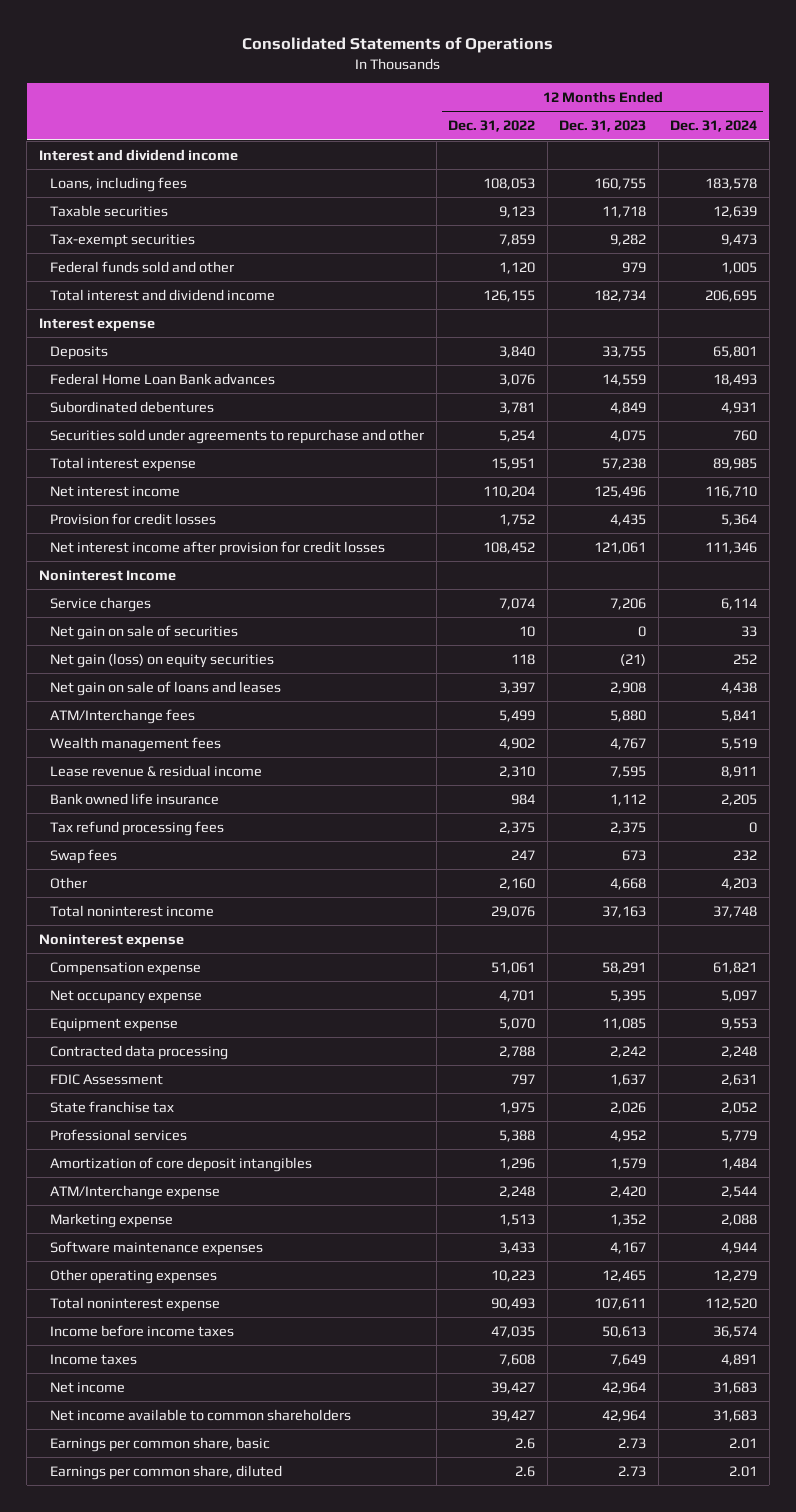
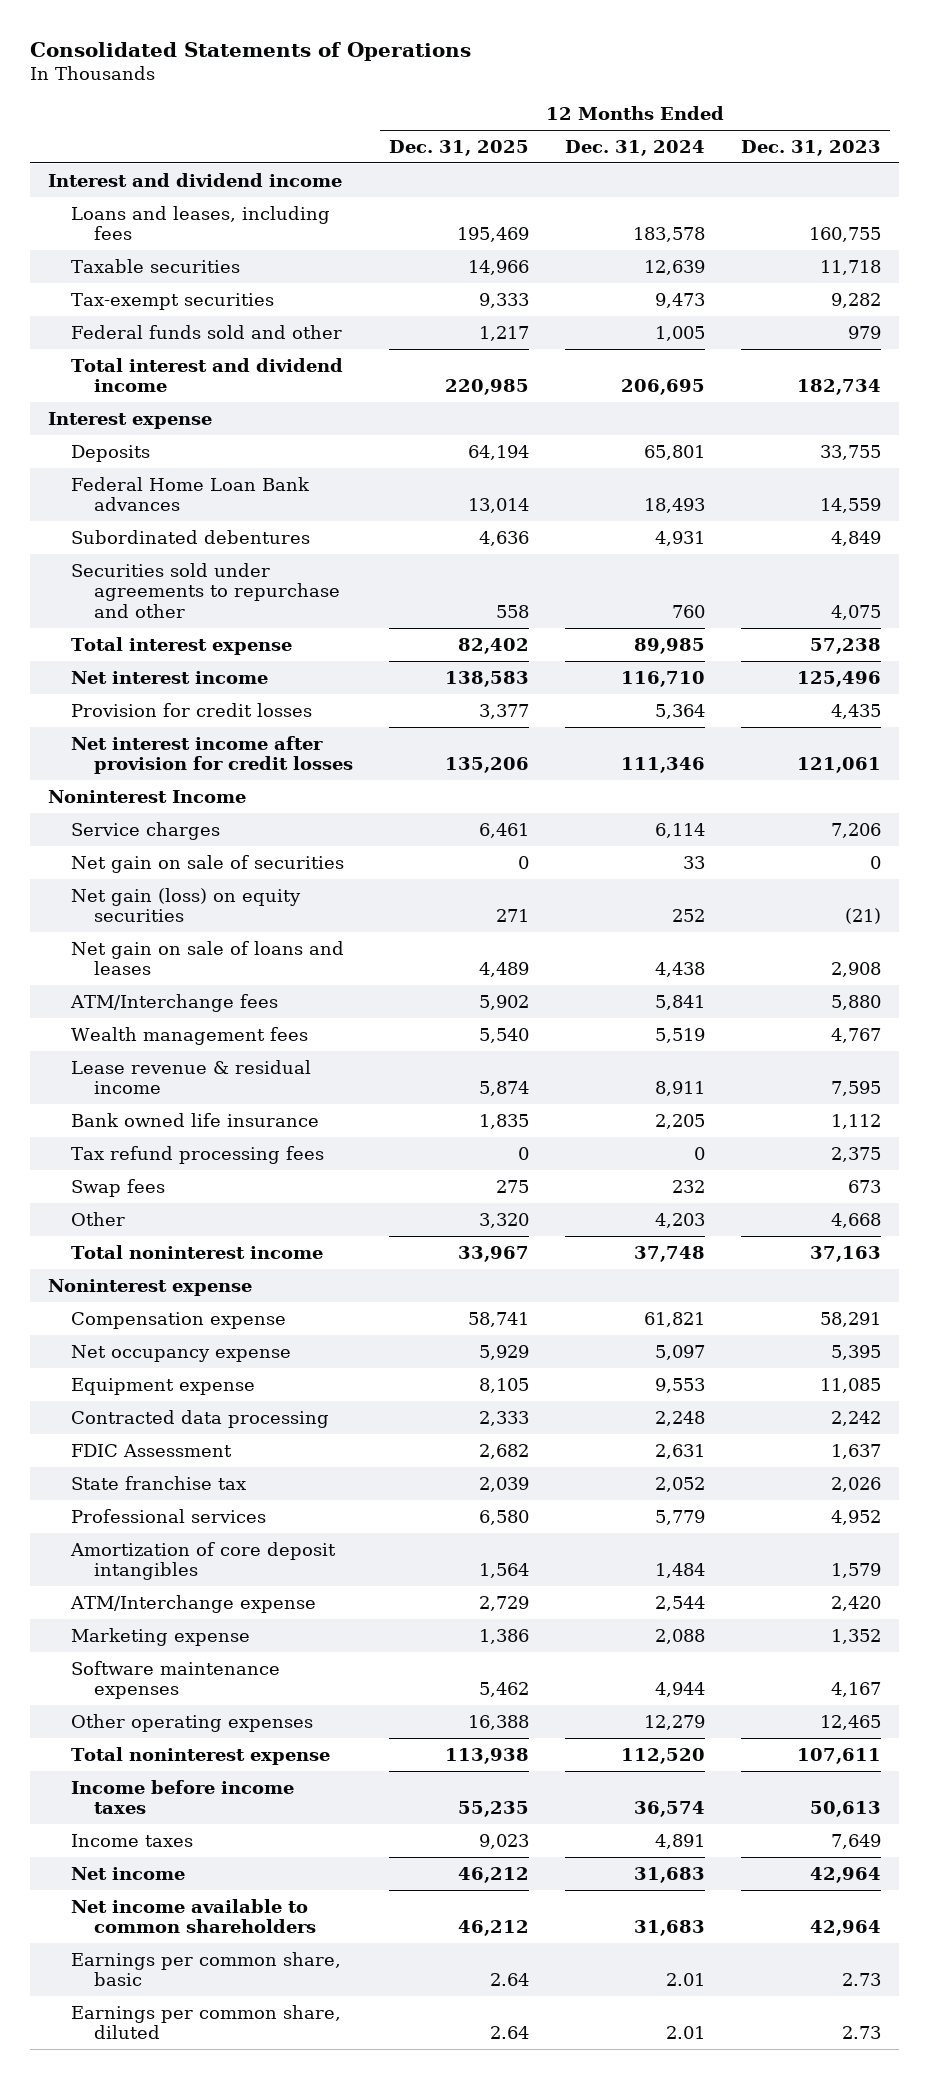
[448,120,536,133] Dec. 31, 2022 -> none
none -> [388,139,529,156] Dec. 31, 2025
[50,176,188,192] Loans, including fees -> [70,205,330,241] Loans and leases, including fees

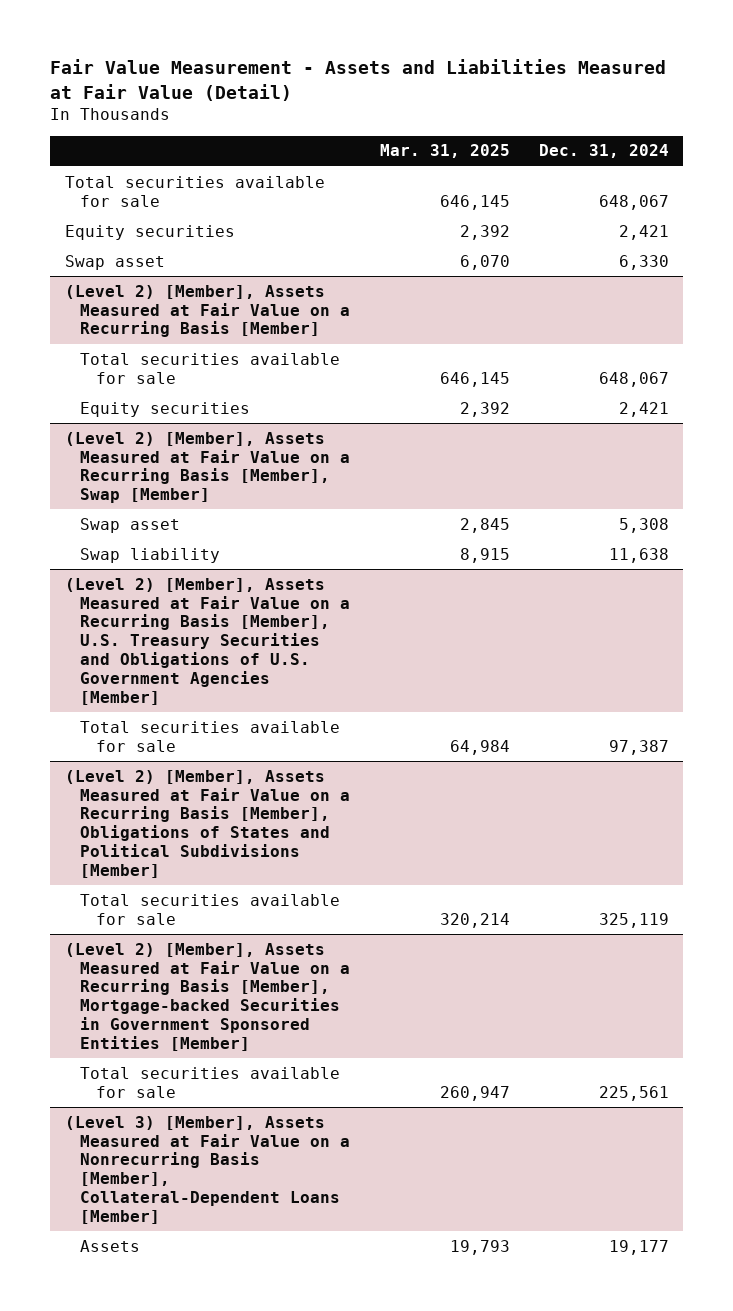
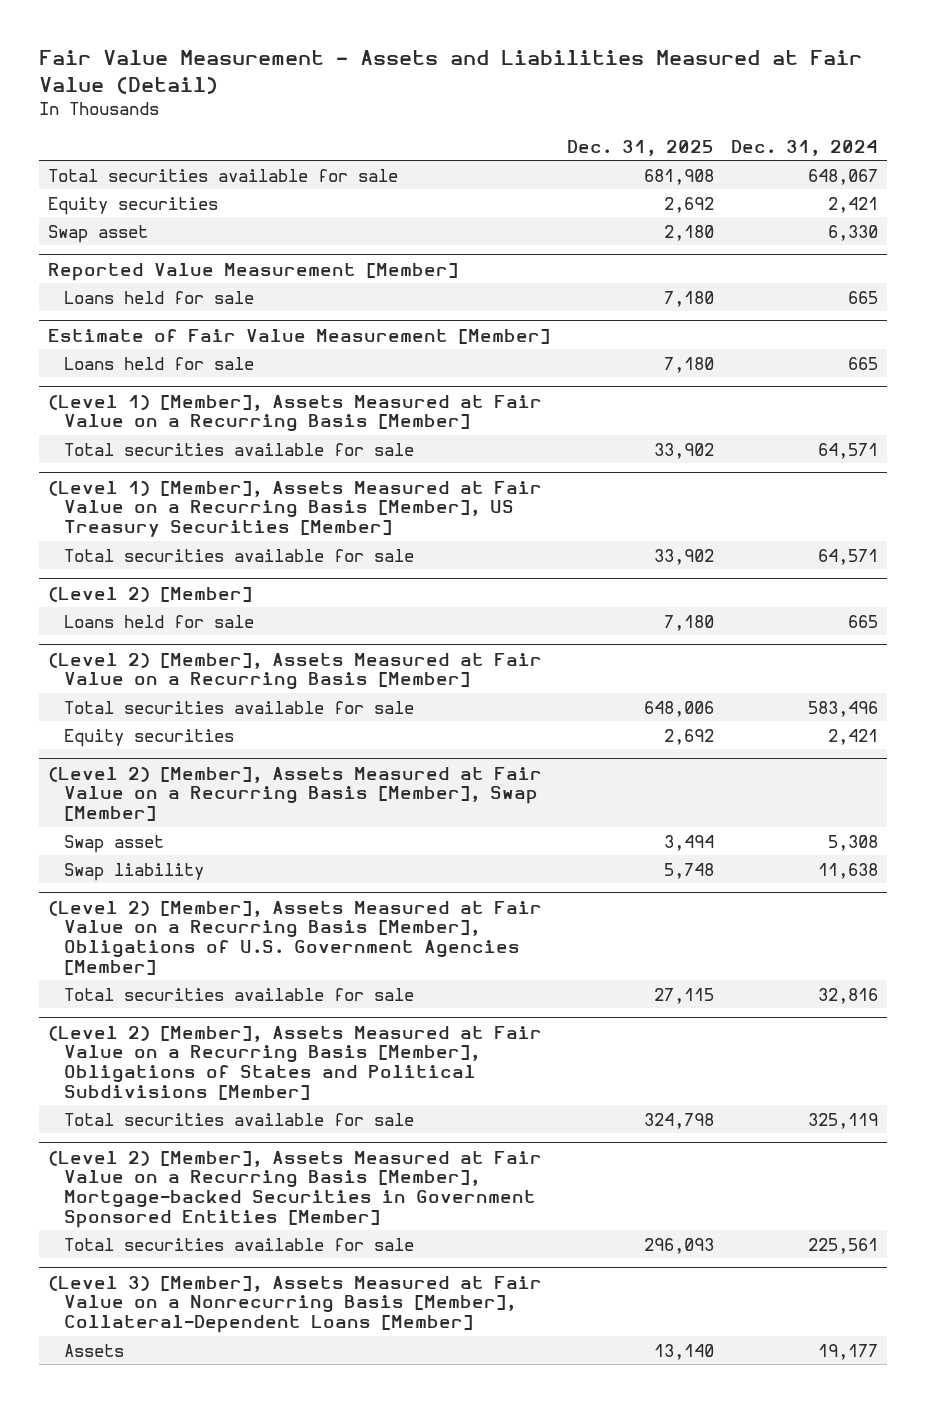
[379,144,510,159] Mar. 31, 2025 -> none
none -> [566,139,714,156] Dec. 31, 2025
none -> [47,262,458,281] Reported Value Measurement [Member]
none -> [64,290,255,304] Loans held for sale
none -> [47,328,550,344] Estimate of Fair Value Measurement [Member]
none -> [64,356,255,370] Loans held for sale
none -> [47,394,542,433] (Level 1) [Member], Assets Measured at Fair Value on a Recurring Basis [Member]
none -> [64,442,415,456] Total securities available for sale
none -> [47,480,542,537] (Level 1) [Member], Assets Measured at Fair Value on a Recurring Basis [Member], US Treasury Securities [Member]
none -> [64,548,415,562] Total securities available for sale
none -> [47,586,252,602] (Level 2) [Member]
none -> [64,614,255,628] Loans held for sale
[598,371,669,387] 648,067 -> [808,700,879,717] 583,496
[64,577,351,705] (Level 2) [Member], Assets Measured at Fair Value on a Recurring Basis [Member], U.S. Treasury Securities and Obligations of U.S. Government Agencies [Member] -> [47,900,542,975] (Level 2) [Member], Assets Measured at Fair Value on a Recurring Basis [Member], Obligations of U.S. Government Agencies [Member]
[608,739,669,755] 97,387 -> [818,987,879,1004] 32,816

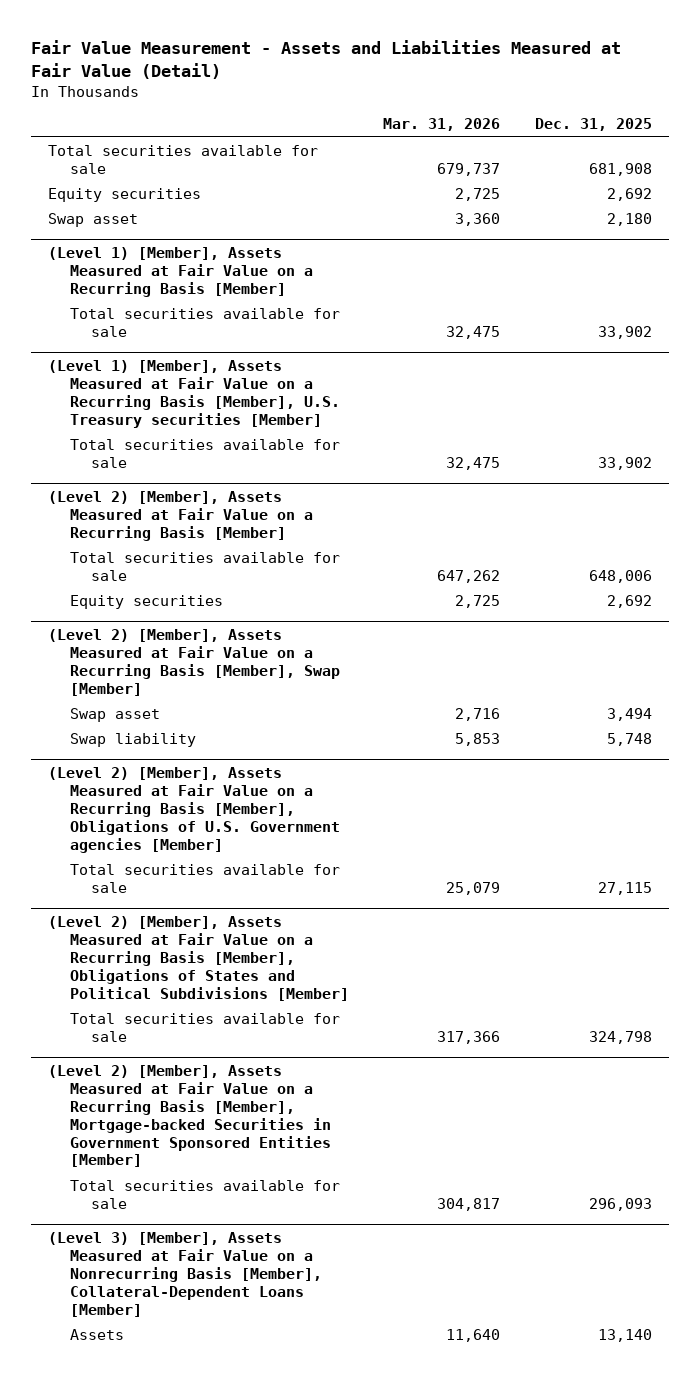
[731,139,879,156] Dec. 31, 2024 -> none
none -> [383,118,501,132] Mar. 31, 2026
[47,262,458,281] Reported Value Measurement [Member] -> none
[64,290,255,304] Loans held for sale -> none
[47,328,550,344] Estimate of Fair Value Measurement [Member] -> none
[64,356,255,370] Loans held for sale -> none
[47,480,542,537] (Level 1) [Member], Assets Measured at Fair Value on a Recurring Basis [Member], US Treasury Securities [Member] -> [48,359,340,428] (Level 1) [Member], Assets Measured at Fair Value on a Recurring Basis [Member], U.S. Treasury securities [Member]
[47,586,252,602] (Level 2) [Member] -> none
[64,614,255,628] Loans held for sale -> none
[47,900,542,975] (Level 2) [Member], Assets Measured at Fair Value on a Recurring Basis [Member], Obligations of U.S. Government Agencies [Member] -> [48,766,340,853] (Level 2) [Member], Assets Measured at Fair Value on a Recurring Basis [Member], Obligations of U.S. Government agencies [Member]

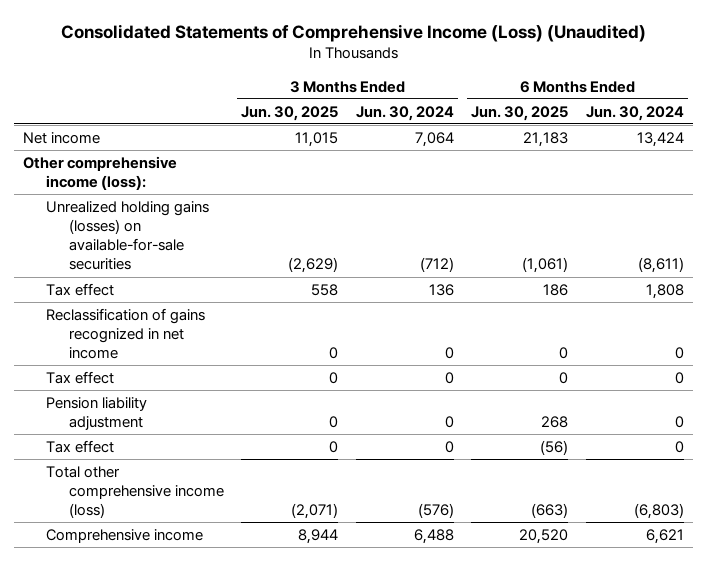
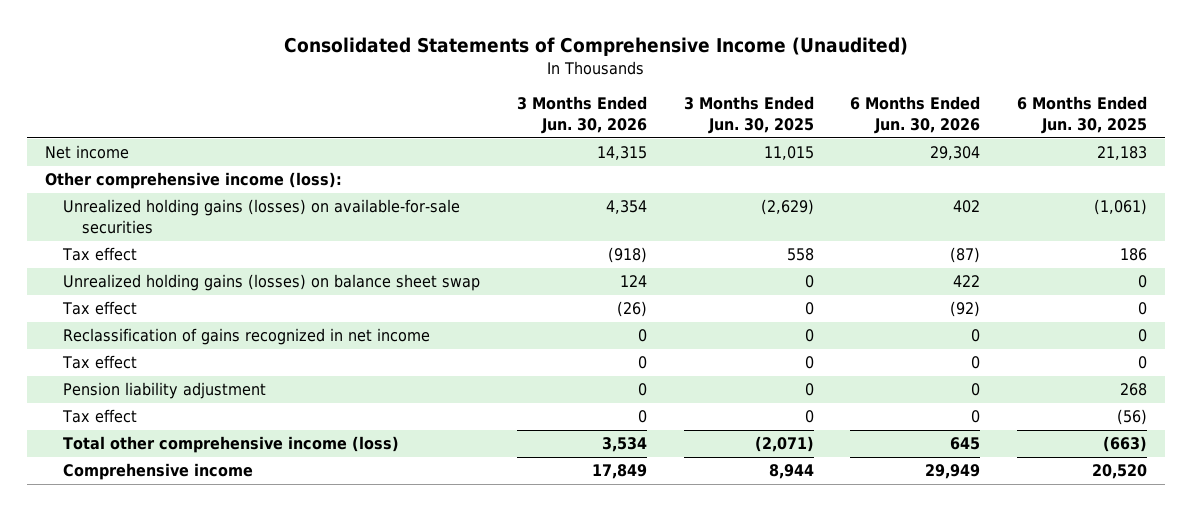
[60,23,646,42] Consolidated Statements of Comprehensive Income (Loss) (Unaudited) -> [284,37,909,57] Consolidated Statements of Comprehensive Income (Unaudited)
[355,105,454,121] Jun. 30, 2024 -> none
[586,105,685,121] Jun. 30, 2024 -> none
none -> [517,96,648,135] 3 Months Ended Jun. 30, 2026
none -> [850,96,981,135] 6 Months Ended Jun. 30, 2026
none -> [63,274,481,292] Unrealized holding gains (losses) on balance sheet swap
none -> [62,301,138,316] Tax effect

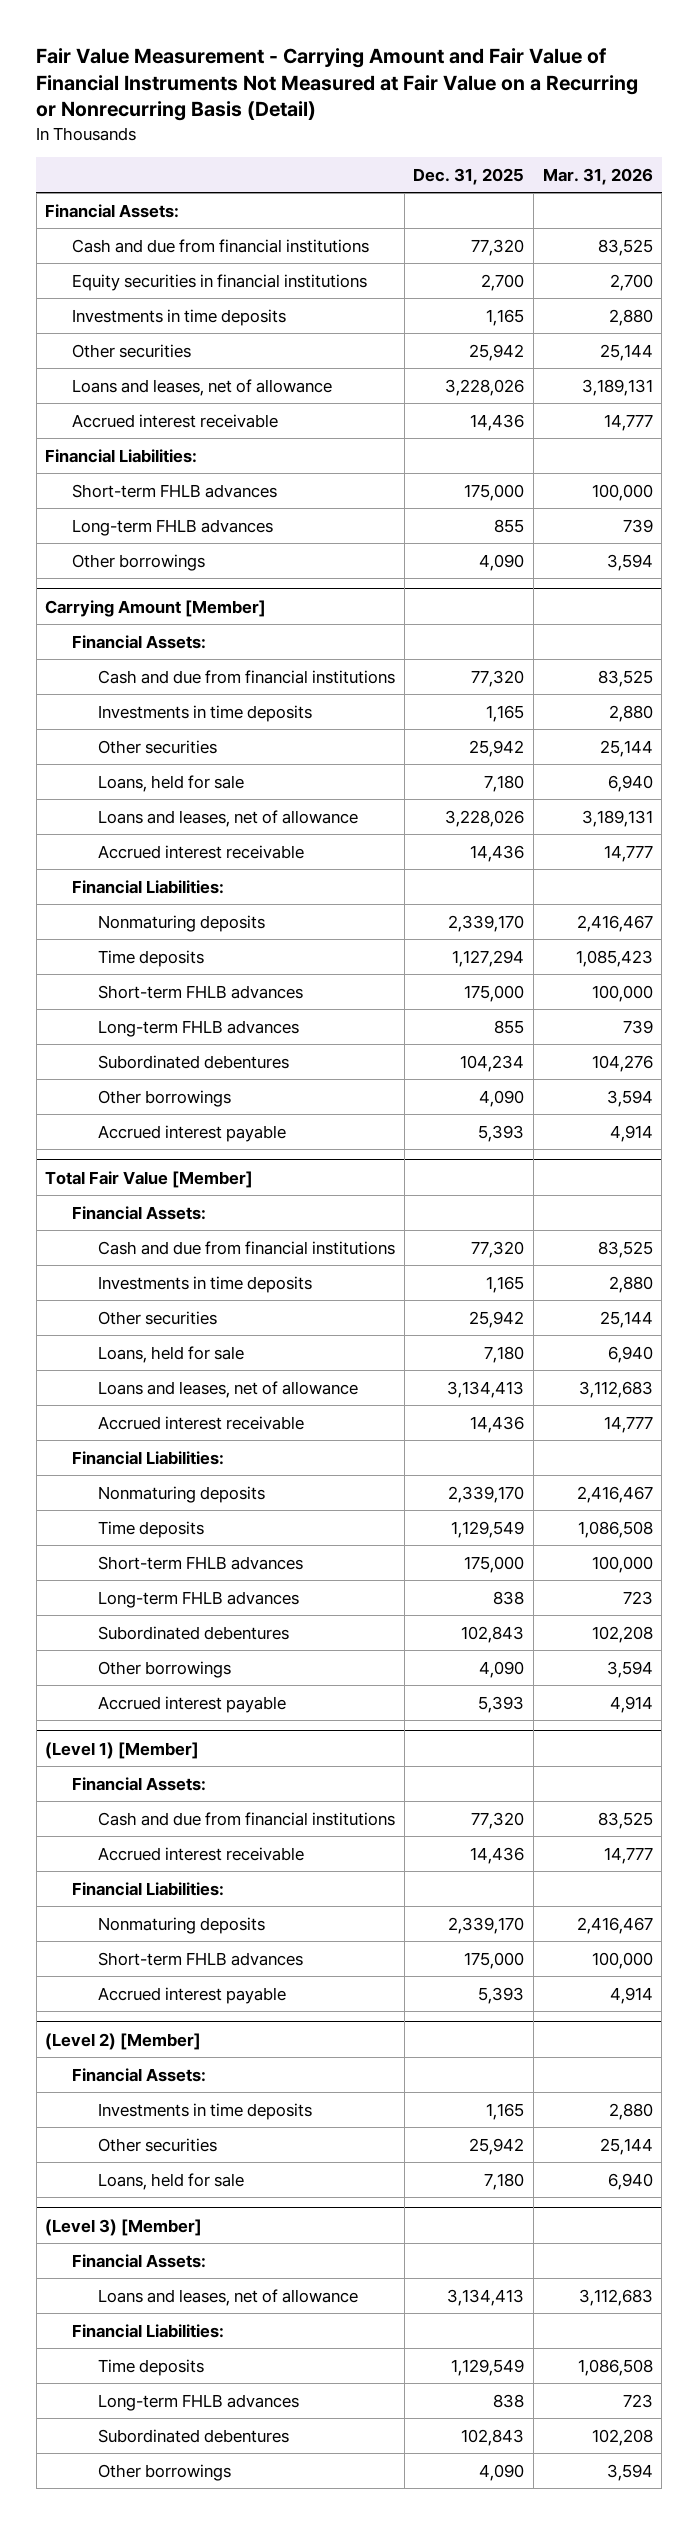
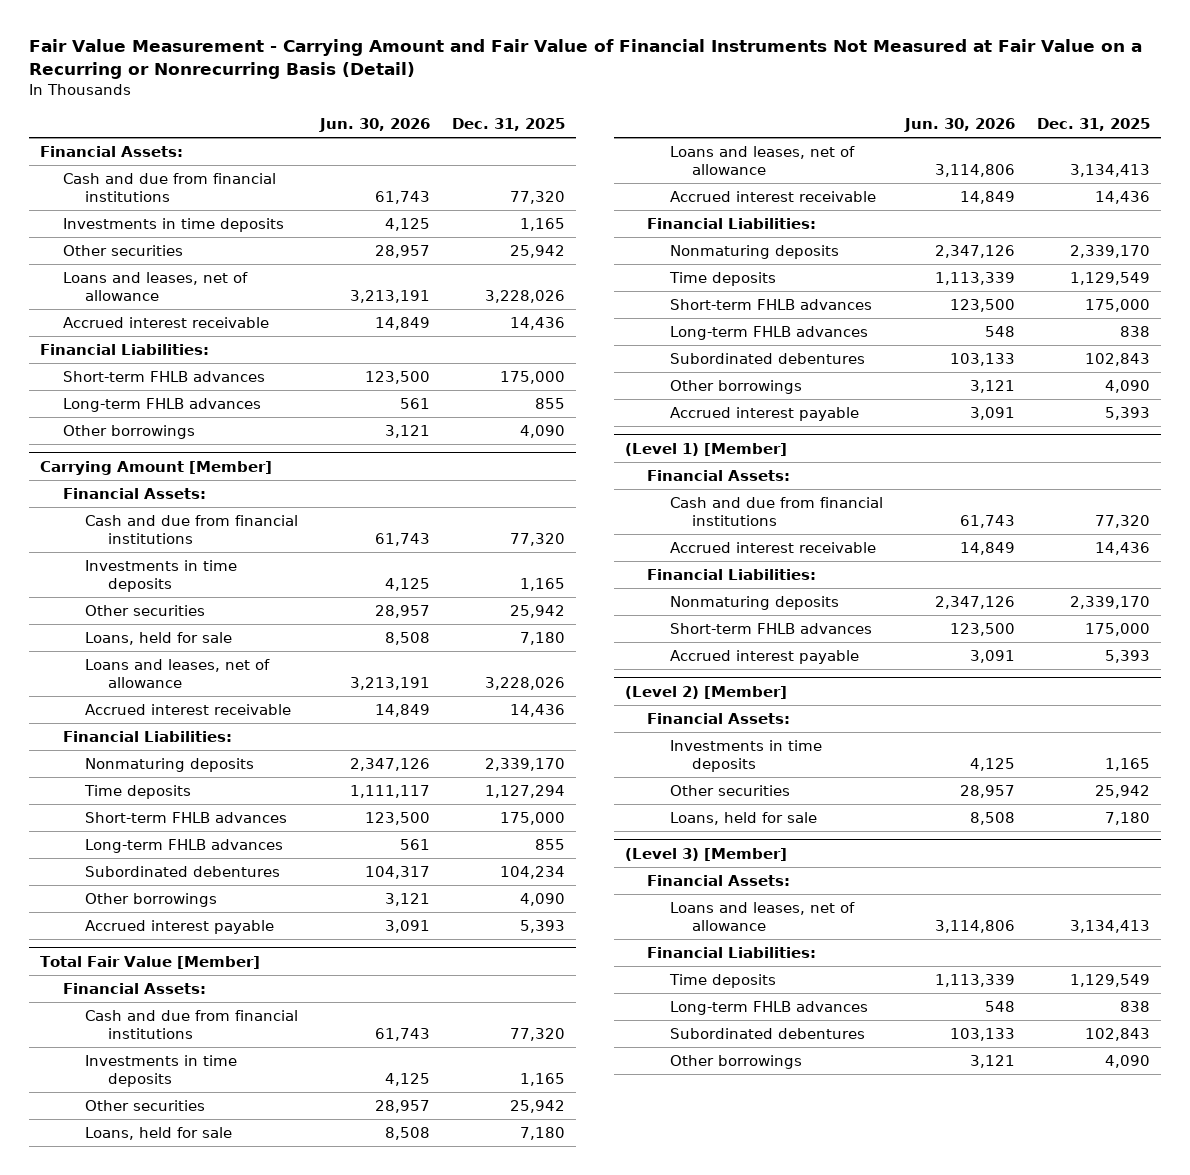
[542,167,653,185] Mar. 31, 2026 -> none
none -> [319,118,431,133] Jun. 30, 2026
[71,273,367,291] Equity securities in financial institutions -> none

